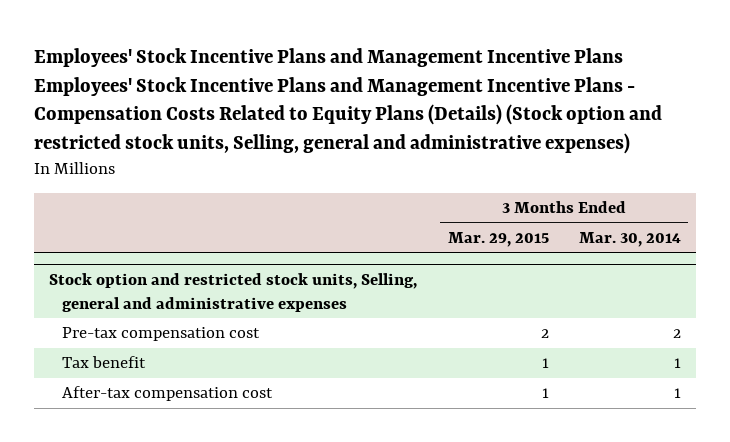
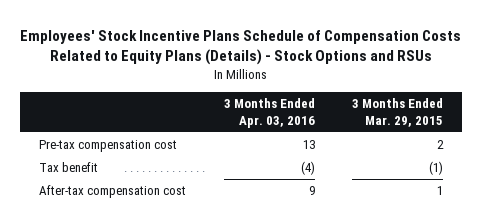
[34,47,663,155] Employees' Stock Incentive Plans and Management Incentive Plans Employees' Stock Incentive Plans and Management Incentive Plans - Compensation Costs Related to Equity Plans (Details) (Stock option and restricted stock units, Selling, general and administrative expenses) -> [20,29,462,66] Employees' Stock Incentive Plans Schedule of Compensation Costs Related to Equity Plans (Details) - Stock Options and RSUs
[578,231,681,247] Mar. 30, 2014 -> none
none -> [223,98,315,129] 3 Months Ended Apr. 03, 2016
[49,272,418,312] Stock option and restricted stock units, Selling, general and administrative expenses -> none
[541,358,549,369] 1 -> [429,160,444,175] (1)

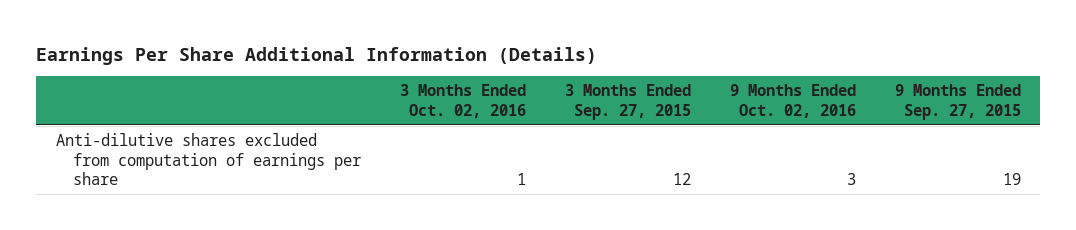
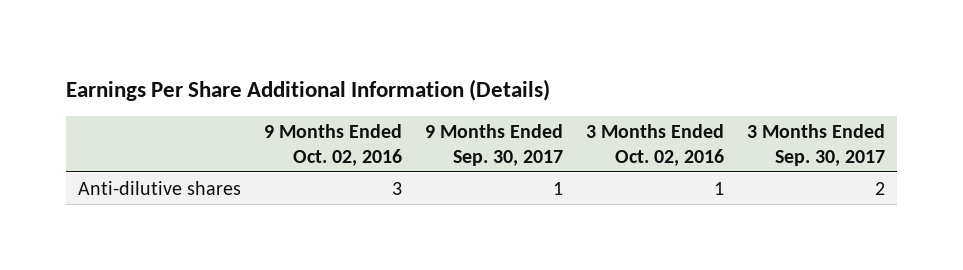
[564,84,691,121] 3 Months Ended Sep. 27, 2015 -> none
[894,84,1021,121] 9 Months Ended Sep. 27, 2015 -> none
none -> [425,124,564,166] 9 Months Ended Sep. 30, 2017
none -> [747,124,886,166] 3 Months Ended Sep. 30, 2017
[55,132,362,186] Anti-dilutive shares excluded from computation of earnings per share -> [77,180,241,195] Anti-dilutive shares

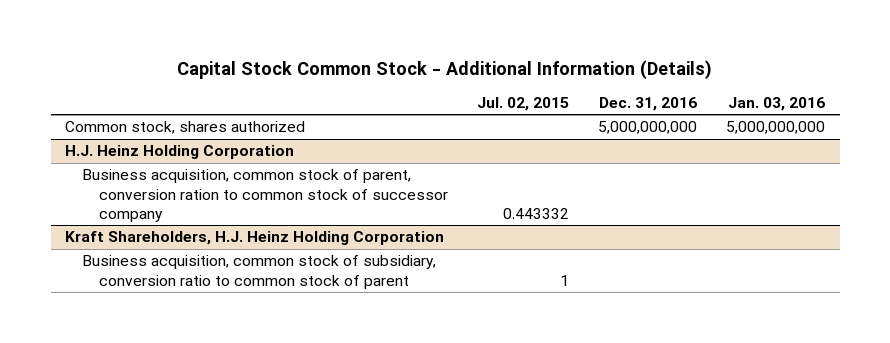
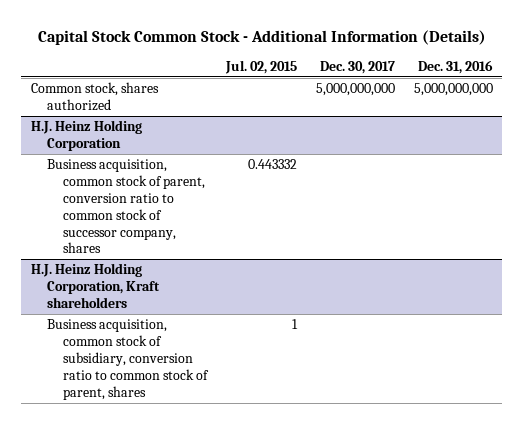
[728,96,826,111] Jan. 03, 2016 -> none
none -> [319,60,395,74] Dec. 30, 2017
[82,169,448,222] Business acquisition, common stock of parent, conversion ration to common stock of successor company -> [46,159,205,254] Business acquisition, common stock of parent, conversion ratio to common stock of successor company, shares
[65,231,445,246] Kraft Shareholders, H.J. Heinz Holding Corporation -> [30,263,160,308] H.J. Heinz Holding Corporation, Kraft shareholders
[82,255,437,289] Business acquisition, common stock of subsidiary, conversion ratio to common stock of parent -> [46,319,209,400] Business acquisition, common stock of subsidiary, conversion ratio to common stock of parent, shares

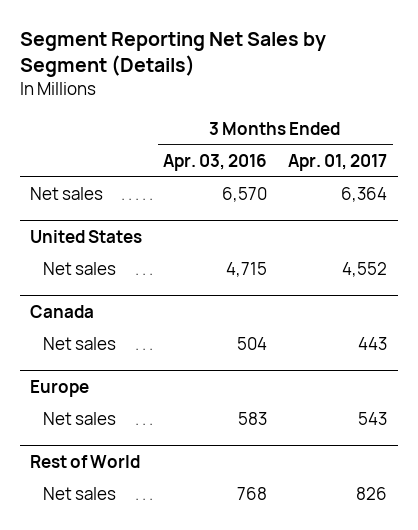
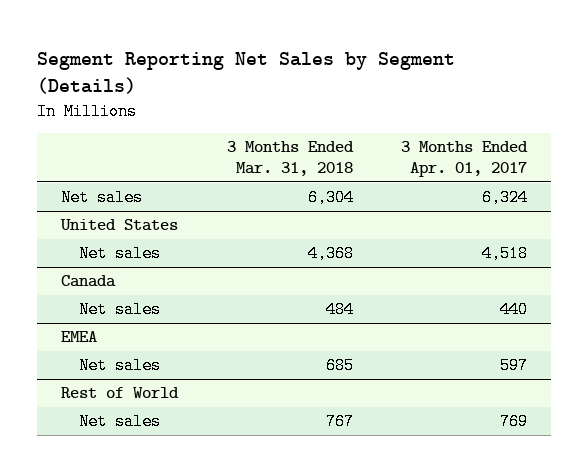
[163,153,268,171] Apr. 03, 2016 -> none
none -> [226,141,354,177] 3 Months Ended Mar. 31, 2018
[341,187,388,203] 6,364 -> [481,189,528,207] 6,324
[342,262,388,278] 4,552 -> [481,245,528,263] 4,518
[30,379,90,397] Europe -> none
[358,337,388,351] 443 -> [499,301,528,319] 440
none -> [61,331,98,343] EMEA
[358,412,388,426] 543 -> [499,357,528,375] 597
[356,487,388,501] 826 -> [499,413,528,431] 769

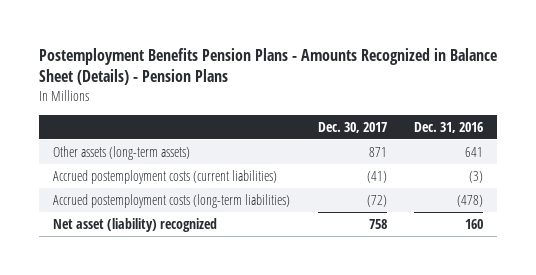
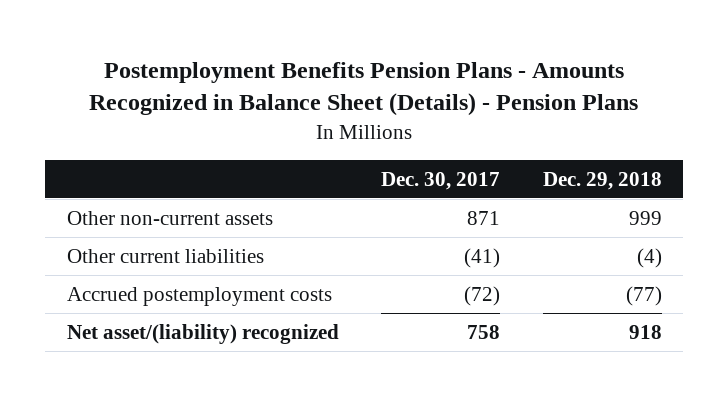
[414,121,484,133] Dec. 31, 2016 -> none
none -> [542,171,662,190] Dec. 29, 2018
[52,145,190,160] Other assets (long-term assets) -> [66,210,273,225] Other non-current assets
[52,169,277,184] Accrued postemployment costs (current liabilities) -> [66,248,264,263] Other current liabilities
[52,193,290,208] Accrued postemployment costs (long-term liabilities) -> [66,286,332,306] Accrued postemployment costs
[52,217,217,232] Net asset (liability) recognized -> [66,323,339,344] Net asset/(liability) recognized

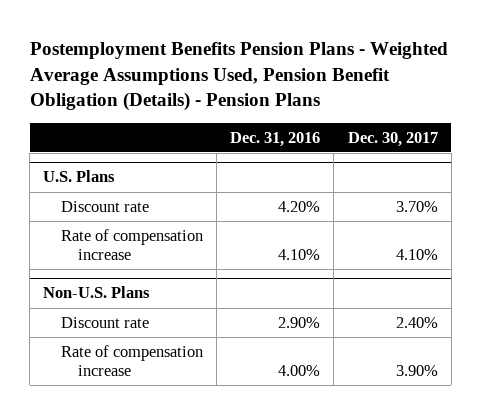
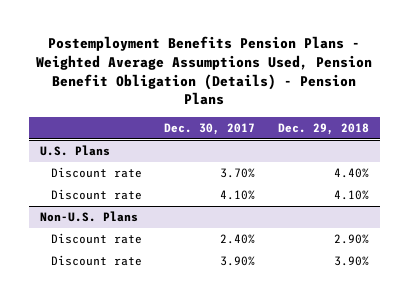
[230,131,321,147] Dec. 31, 2016 -> none
none -> [277,122,369,135] Dec. 29, 2018
[60,228,203,260] Rate of compensation increase -> [51,189,143,201] Discount rate
[60,344,203,376] Rate of compensation increase -> [51,255,143,267] Discount rate

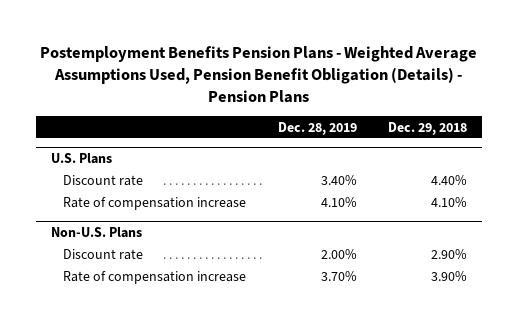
[164,122,256,135] Dec. 30, 2017 -> none
none -> [277,121,357,135] Dec. 28, 2019
[51,189,143,201] Discount rate -> [63,196,247,210] Rate of compensation increase
[51,255,143,267] Discount rate -> [63,270,247,284] Rate of compensation increase

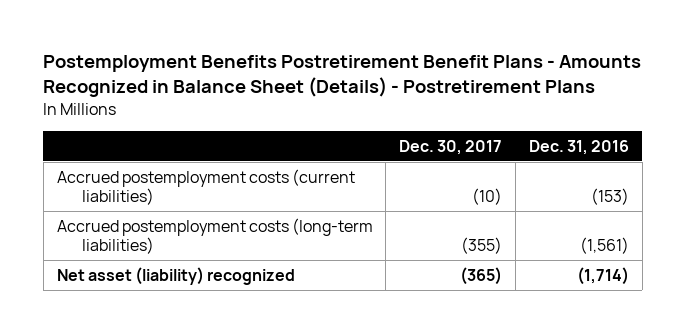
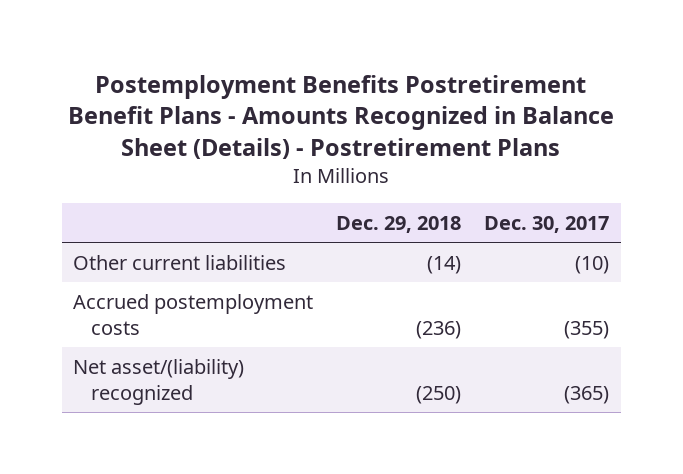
[528,139,629,155] Dec. 31, 2016 -> none
none -> [336,216,462,234] Dec. 29, 2018
[56,168,355,205] Accrued postemployment costs (current liabilities) -> [73,254,287,270] Other current liabilities
[56,217,373,254] Accrued postemployment costs (long-term liabilities) -> [73,293,314,335] Accrued postemployment costs
[56,266,295,285] Net asset (liability) recognized -> [73,358,245,405] Net asset/(liability) recognized

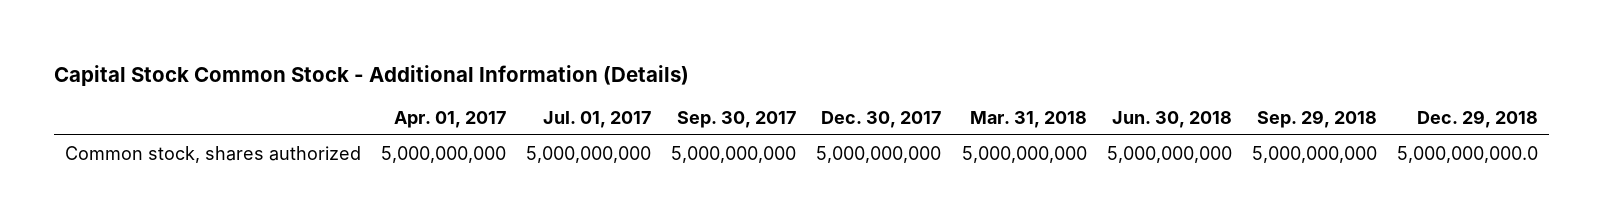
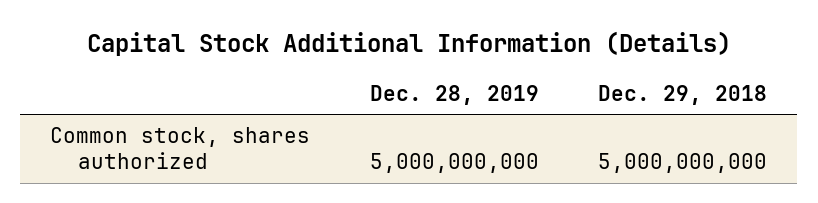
[54,65,690,87] Capital Stock Common Stock - Additional Information (Details) -> [86,31,731,57] Capital Stock Additional Information (Details)
[393,110,506,128] Apr. 01, 2017 -> none
[542,110,651,128] Jul. 01, 2017 -> none
[677,110,797,128] Sep. 30, 2017 -> none
[821,110,942,128] Dec. 30, 2017 -> none
[969,110,1087,128] Mar. 31, 2018 -> none
[1111,110,1232,128] Jun. 30, 2018 -> none
[1257,109,1378,128] Sep. 29, 2018 -> none
none -> [369,85,539,106] Dec. 28, 2019
[1397,145,1539,163] 5,000,000,000.0 -> [598,153,768,174] 5,000,000,000

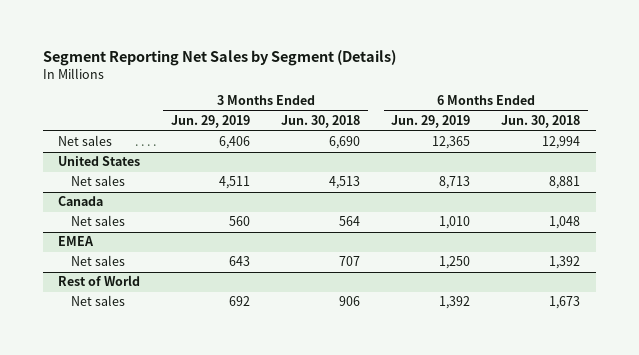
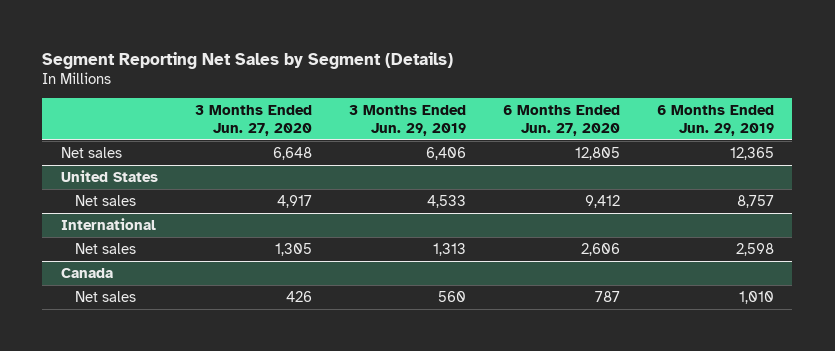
[281,115,361,129] Jun. 30, 2018 -> none
[501,115,581,129] Jun. 30, 2018 -> none
none -> [194,104,312,136] 3 Months Ended Jun. 27, 2020
none -> [502,104,620,136] 6 Months Ended Jun. 27, 2020
[219,176,251,190] 4,511 -> [426,194,466,208] 4,533
[439,176,471,190] 8,713 -> [736,194,774,208] 8,757
none -> [60,217,156,230] International
none -> [75,242,137,254] Net sales
[58,236,95,247] EMEA -> none
[71,255,126,267] Net sales -> none
[58,275,141,287] Rest of World -> none
[71,295,126,307] Net sales -> none

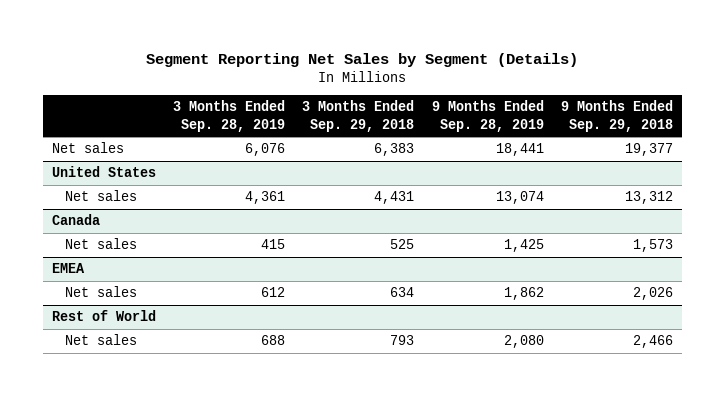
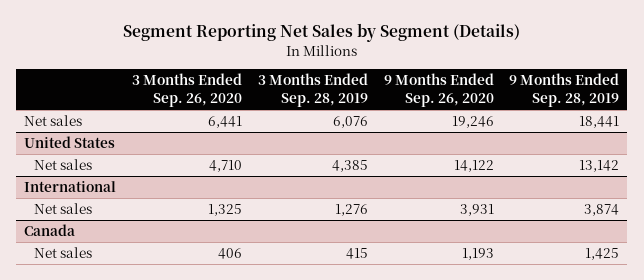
[302,100,415,132] 3 Months Ended Sep. 29, 2018 -> none
[561,100,674,132] 9 Months Ended Sep. 29, 2018 -> none
none -> [132,73,243,107] 3 Months Ended Sep. 26, 2020
none -> [383,73,494,107] 9 Months Ended Sep. 26, 2020
[244,191,285,205] 4,361 -> [331,160,368,173] 4,385
[495,191,544,205] 13,074 -> [579,160,620,173] 13,142
none -> [24,181,117,193] International
none -> [34,203,93,215] Net sales
[51,263,85,274] EMEA -> none
[64,286,137,298] Net sales -> none
[51,310,156,322] Rest of World -> none
[64,334,137,346] Net sales -> none

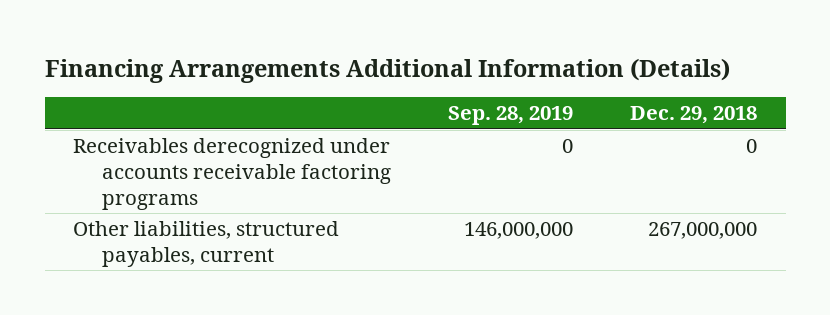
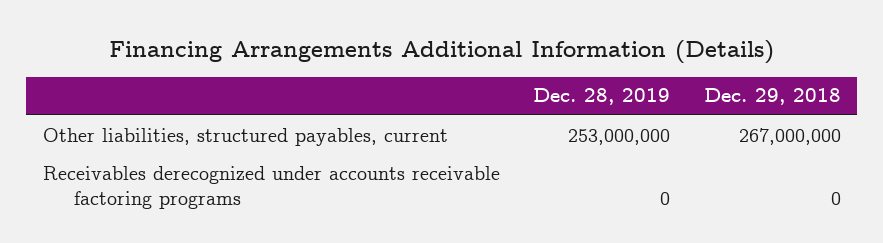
[448,106,574,126] Sep. 28, 2019 -> none
none -> [533,88,671,106] Dec. 28, 2019
[73,138,392,210] Receivables derecognized under accounts receivable factoring programs -> [42,165,500,210] Receivables derecognized under accounts receivable factoring programs

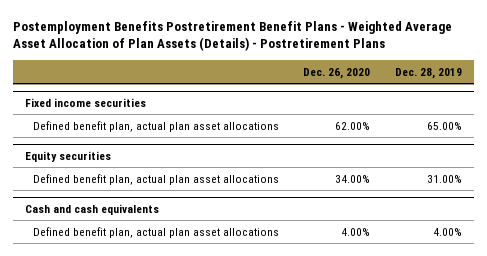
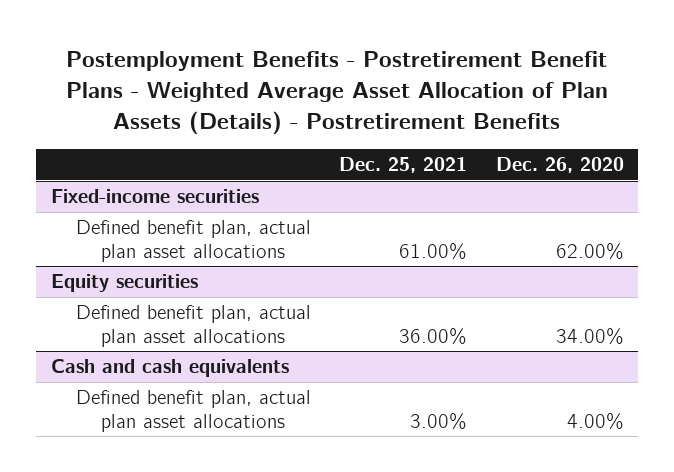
[13,20,453,52] Postemployment Benefits Postretirement Benefit Plans - Weighted Average Asset Allocation of Plan Assets (Details) - Postretirement Plans -> [66,51,609,135] Postemployment Benefits - Postretirement Benefit Plans - Weighted Average Asset Allocation of Plan Assets (Details) - Postretirement Benefits
[394,67,462,79] Dec. 28, 2019 -> none
none -> [339,157,468,174] Dec. 25, 2021
[25,97,147,107] Fixed income securities -> [50,189,259,204] Fixed-income securities

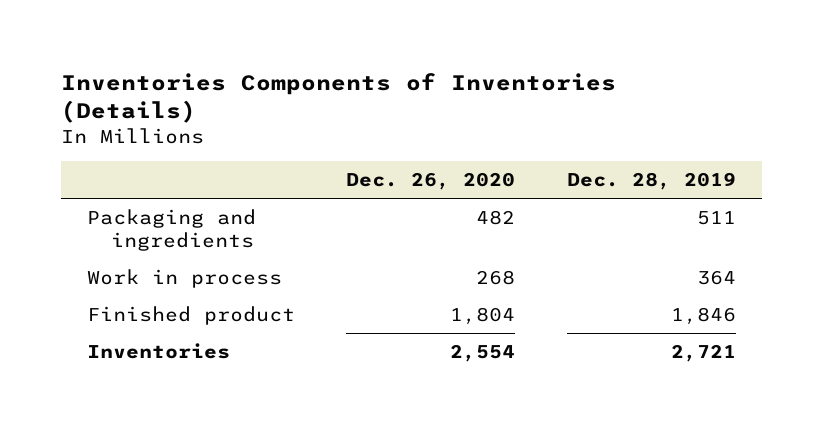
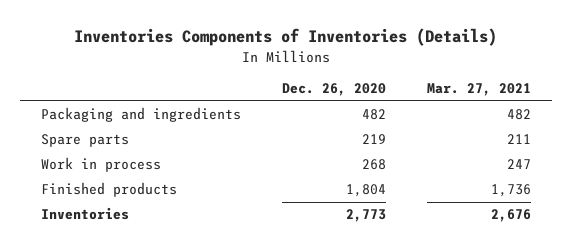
[566,172,736,191] Dec. 28, 2019 -> none
none -> [427,83,532,97] Mar. 27, 2021
none -> [40,134,129,148] Spare parts
[87,305,296,325] Finished product -> [40,182,177,198] Finished products
[450,343,516,362] 2,554 -> [346,209,387,223] 2,773

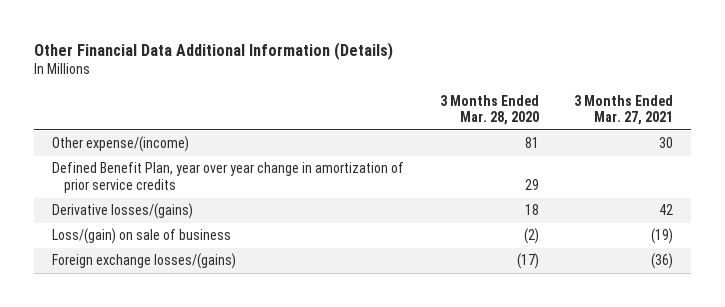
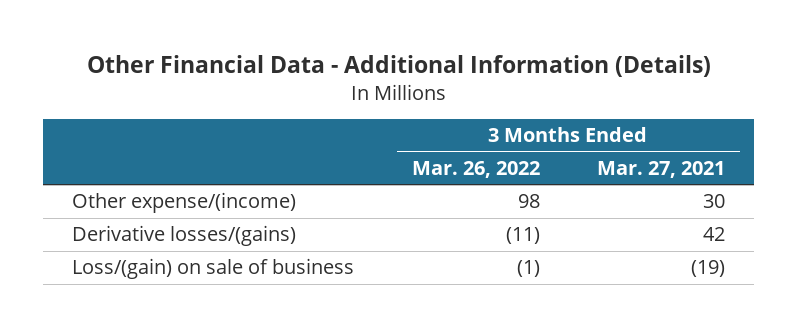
[34,41,394,60] Other Financial Data Additional Information (Details) -> [86,55,711,78] Other Financial Data - Additional Information (Details)
[439,94,539,126] 3 Months Ended Mar. 28, 2020 -> none
none -> [411,161,540,179] Mar. 26, 2022
[51,162,404,194] Defined Benefit Plan, year over year change in amortization of prior service credits -> none
[51,253,236,270] Foreign exchange losses/(gains) -> none

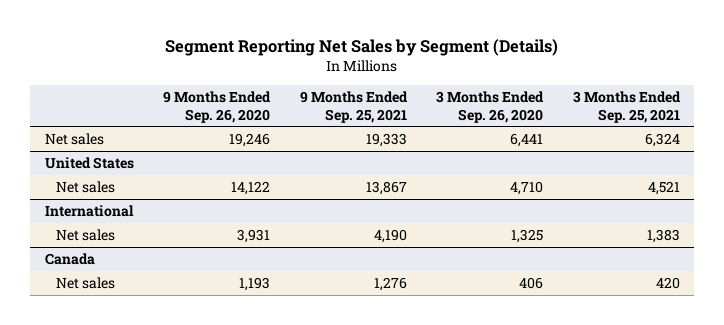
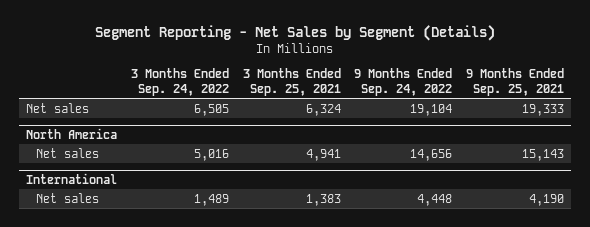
[165,38,559,56] Segment Reporting Net Sales by Segment (Details) -> [95,25,496,42] Segment Reporting - Net Sales by Segment (Details)
[163,91,272,123] 9 Months Ended Sep. 26, 2020 -> none
[436,91,545,123] 3 Months Ended Sep. 26, 2020 -> none
none -> [130,67,229,96] 3 Months Ended Sep. 24, 2022
none -> [354,67,453,96] 9 Months Ended Sep. 24, 2022
[44,156,134,169] United States -> [26,127,118,139] North America
[365,180,407,195] 13,867 -> [522,148,565,161] 15,143
[647,180,680,195] 4,521 -> [305,148,341,161] 4,941
[44,252,95,265] Canada -> none
[55,276,115,289] Net sales -> none

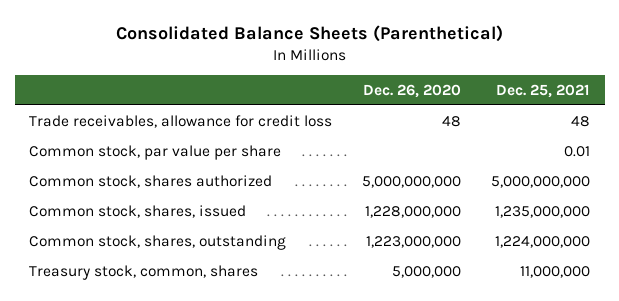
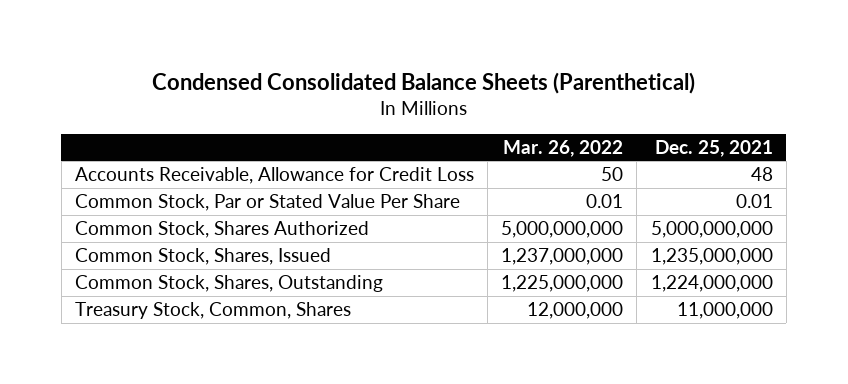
[115,24,503,42] Consolidated Balance Sheets (Parenthetical) -> [151,72,695,95] Condensed Consolidated Balance Sheets (Parenthetical)
[363,83,462,98] Dec. 26, 2020 -> none
none -> [503,139,624,157] Mar. 26, 2022
[29,114,333,128] Trade receivables, allowance for credit loss -> [74,167,474,185] Accounts Receivable, Allowance for Credit Loss
[29,144,282,160] Common stock, par value per share -> [74,194,460,212] Common Stock, Par or Stated Value Per Share
[29,174,273,188] Common stock, shares authorized -> [74,221,369,239] Common Stock, Shares Authorized
[29,204,247,218] Common stock, shares, issued -> [74,248,331,266] Common Stock, Shares, Issued
[29,234,287,250] Common stock, shares, outstanding -> [74,275,383,293] Common Stock, Shares, Outstanding
[29,264,259,280] Treasury stock, common, shares -> [74,302,351,320] Treasury Stock, Common, Shares

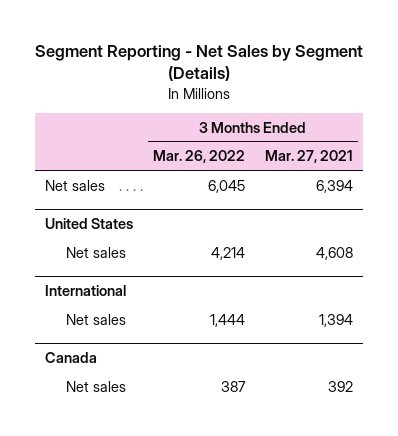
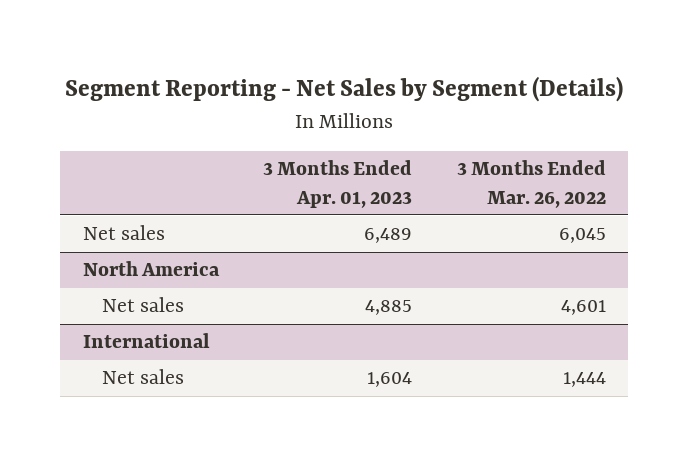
[265,150,354,164] Mar. 27, 2021 -> none
none -> [263,160,413,208] 3 Months Ended Apr. 01, 2023
[44,217,133,229] United States -> [82,261,220,277] North America
[211,246,246,260] 4,214 -> [560,300,606,316] 4,601
[44,351,97,363] Canada -> none
[65,380,126,392] Net sales -> none

